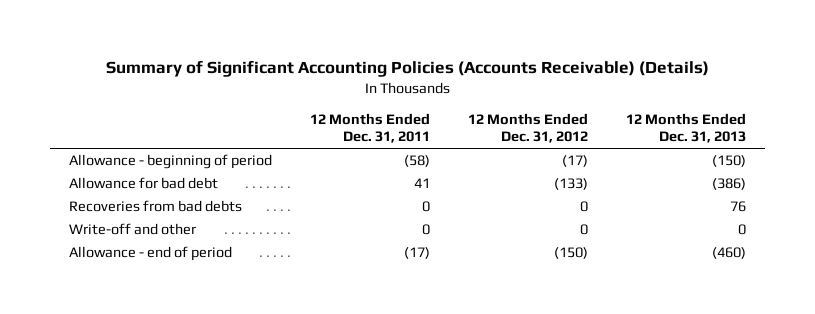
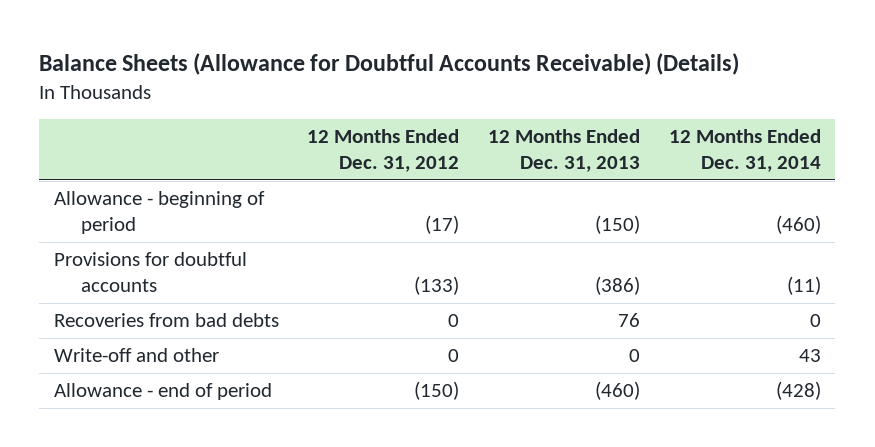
[105,60,709,78] Summary of Significant Accounting Policies (Accounts Receivable) (Details) -> [39,53,740,76] Balance Sheets (Allowance for Doubtful Accounts Receivable) (Details)
[310,113,431,144] 12 Months Ended Dec. 31, 2011 -> none
none -> [669,129,822,173] 12 Months Ended Dec. 31, 2014
[69,177,219,190] Allowance for bad debt -> [53,252,247,292] Provisions for doubtful accounts

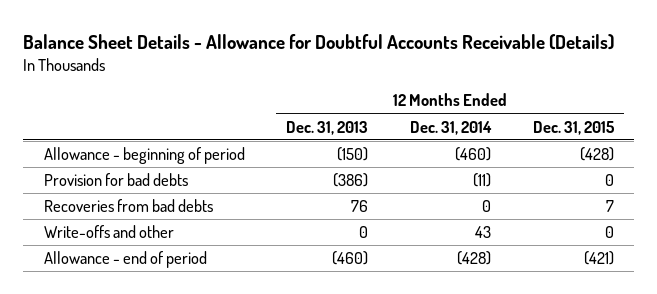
[39,53,740,76] Balance Sheets (Allowance for Doubtful Accounts Receivable) (Details) -> [22,33,614,50] Balance Sheet Details - Allowance for Doubtful Accounts Receivable (Details)
[307,129,460,173] 12 Months Ended Dec. 31, 2012 -> none
none -> [532,120,615,135] Dec. 31, 2015
[53,252,247,292] Provisions for doubtful accounts -> [43,173,188,187] Provision for bad debts
[53,348,219,363] Write-off and other -> [43,225,174,239] Write-offs and other

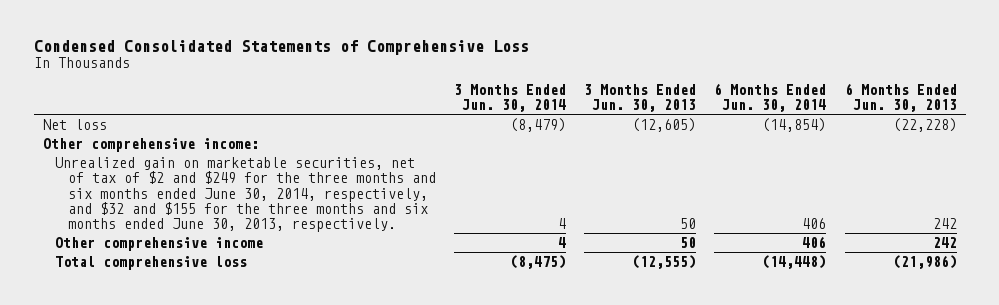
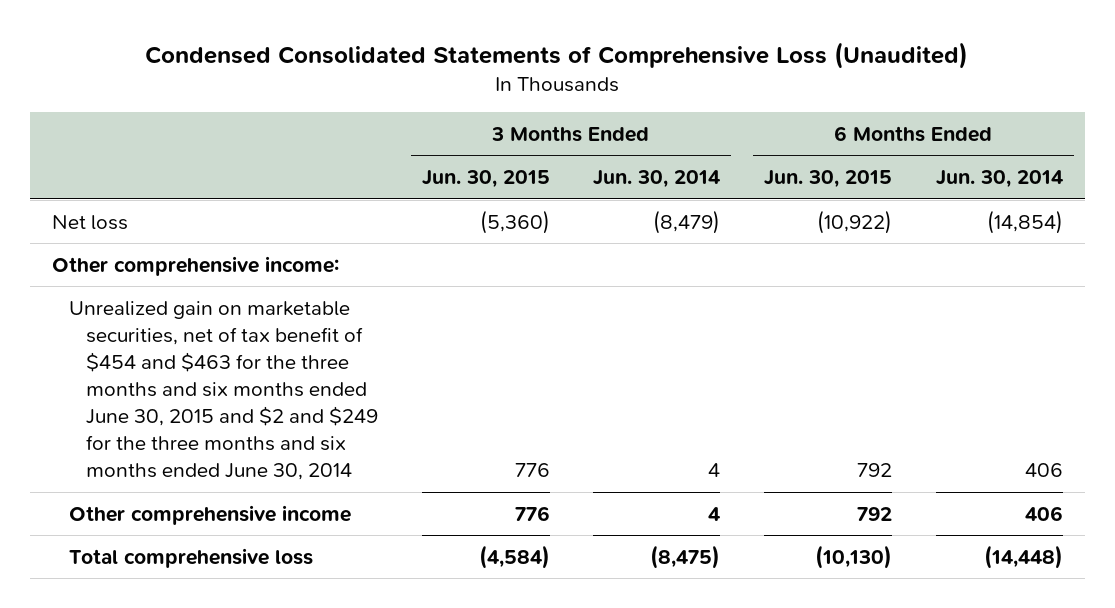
[33,40,529,56] Condensed Consolidated Statements of Comprehensive Loss -> [145,41,969,69] Condensed Consolidated Statements of Comprehensive Loss (Unaudited)
[584,83,697,113] 3 Months Ended Jun. 30, 2013 -> none
[844,82,957,113] 6 Months Ended Jun. 30, 2013 -> none
none -> [421,170,550,189] Jun. 30, 2015
none -> [764,170,893,189] Jun. 30, 2015
[55,156,436,233] Unrealized gain on marketable securities, net of tax of $2 and $249 for the three months and six months ended June 30, 2014, respectively, and $32 and $155 for the three months and six months ended June 30, 2013, respectively. -> [68,300,378,481] Unrealized gain on marketable securities, net of tax benefit of $454 and $463 for the three months and six months ended June 30, 2015 and $2 and $249 for the three months and six months ended June 30, 2014

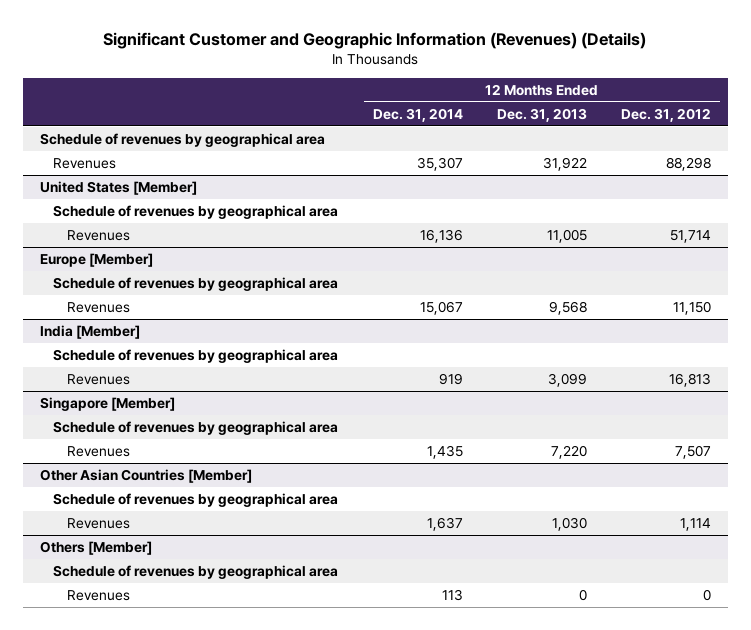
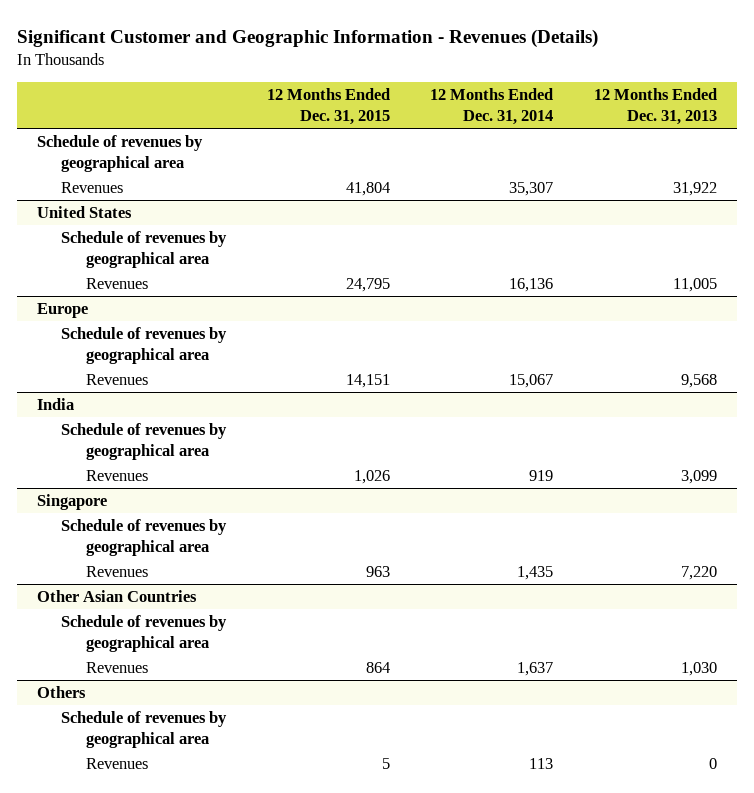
[103,31,647,49] Significant Customer and Geographic Information (Revenues) (Details) -> [16,28,598,48] Significant Customer and Geographic Information - Revenues (Details)
[621,107,712,122] Dec. 31, 2012 -> none
none -> [266,88,390,126] 12 Months Ended Dec. 31, 2015
[39,180,197,195] United States [Member] -> [37,205,133,218] United States
[39,252,153,267] Europe [Member] -> [37,302,89,318] Europe
[39,324,140,339] India [Member] -> [37,397,75,410] India
[39,396,175,411] Singapore [Member] -> [37,493,108,510] Singapore
[39,468,252,483] Other Asian Countries [Member] -> [37,589,198,602] Other Asian Countries
[39,540,152,555] Others [Member] -> [37,685,87,698] Others

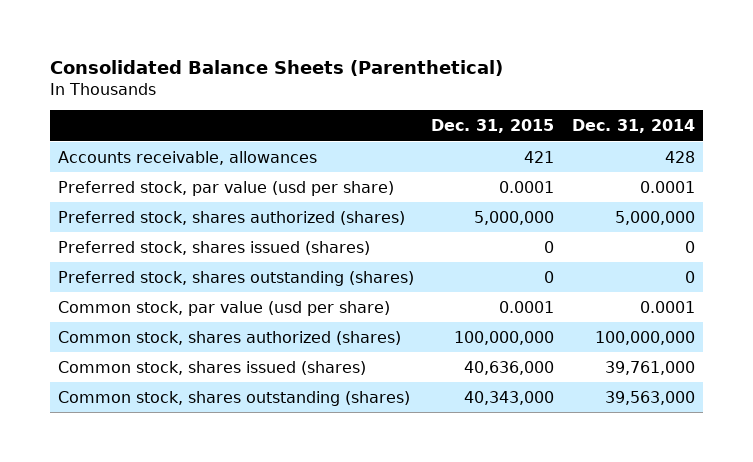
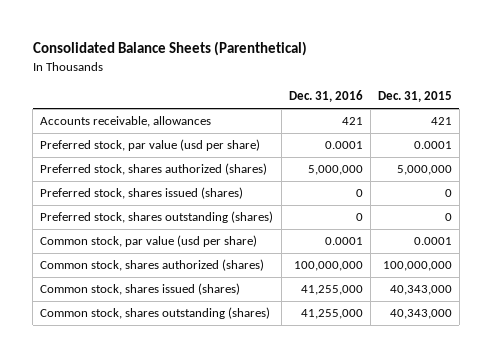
[571,119,695,134] Dec. 31, 2014 -> none
none -> [288,90,363,103] Dec. 31, 2016
[464,360,555,375] 40,636,000 -> [389,285,452,296] 40,343,000

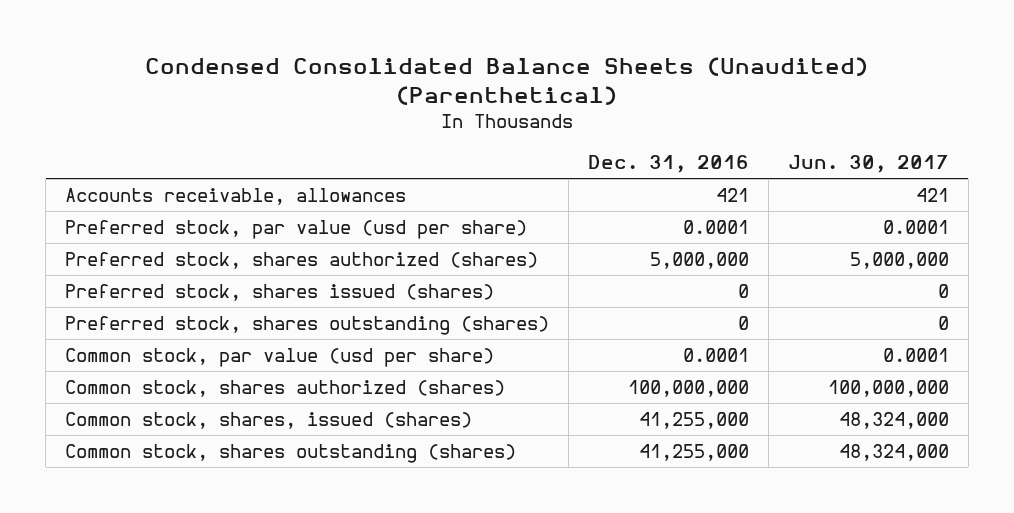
[32,41,307,57] Consolidated Balance Sheets (Parenthetical) -> [144,57,868,106] Condensed Consolidated Balance Sheets (Unaudited) (Parenthetical)
[377,91,452,103] Dec. 31, 2015 -> none
none -> [787,155,949,174] Jun. 30, 2017
[40,283,241,296] Common stock, shares issued (shares) -> [65,411,473,429] Common stock, shares, issued (shares)

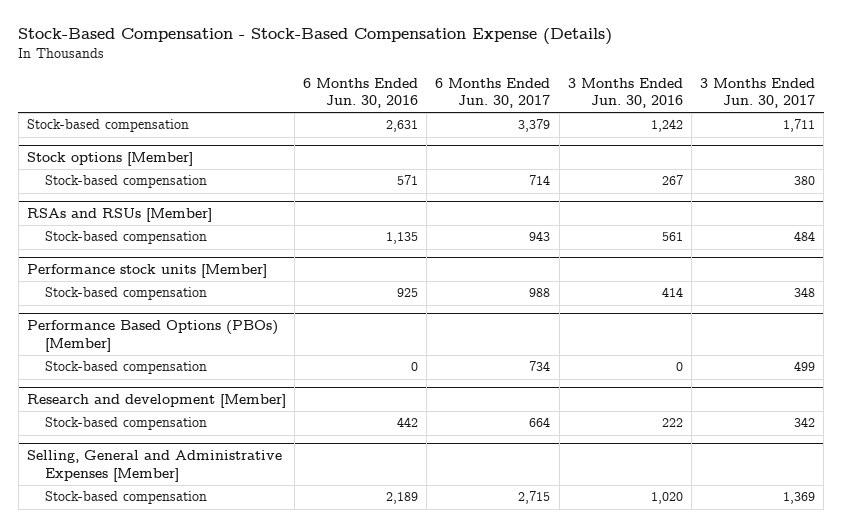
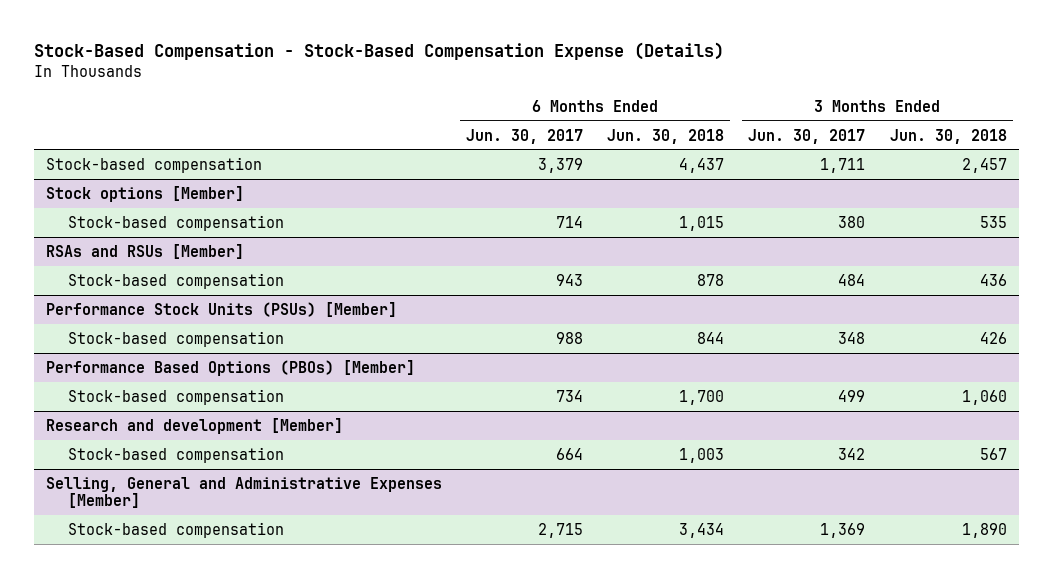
[303,77,419,108] 6 Months Ended Jun. 30, 2016 -> none
[567,77,683,108] 3 Months Ended Jun. 30, 2016 -> none
none -> [607,128,725,144] Jun. 30, 2018
none -> [889,128,1007,144] Jun. 30, 2018
[27,264,268,279] Performance stock units [Member] -> [46,301,398,317] Performance Stock Units (PSUs) [Member]

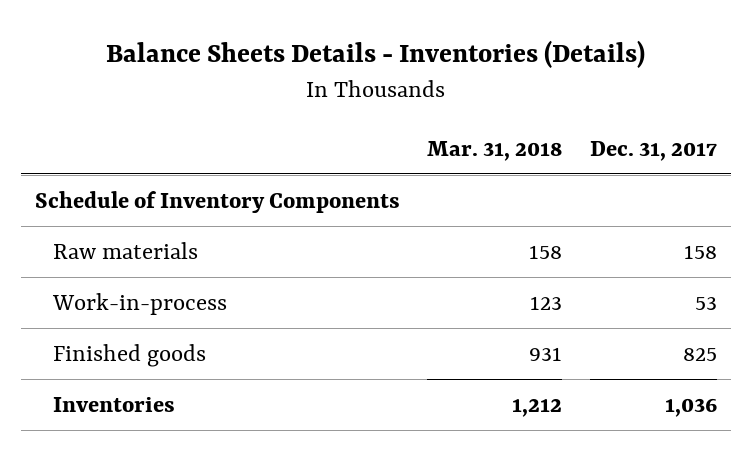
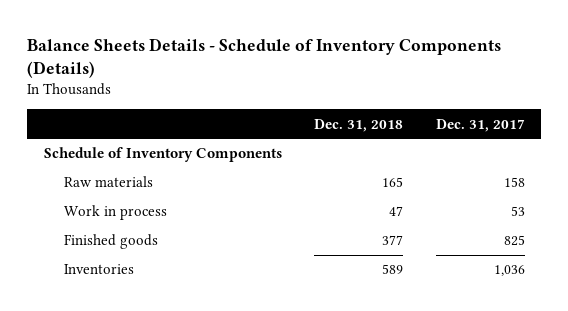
[105,39,645,68] Balance Sheets Details - Inventories (Details) -> [27,37,502,79] Balance Sheets Details - Schedule of Inventory Components (Details)
[427,140,563,161] Mar. 31, 2018 -> none
none -> [314,118,404,132] Dec. 31, 2018
[52,292,228,315] Work-in-process -> [63,205,167,221] Work in process

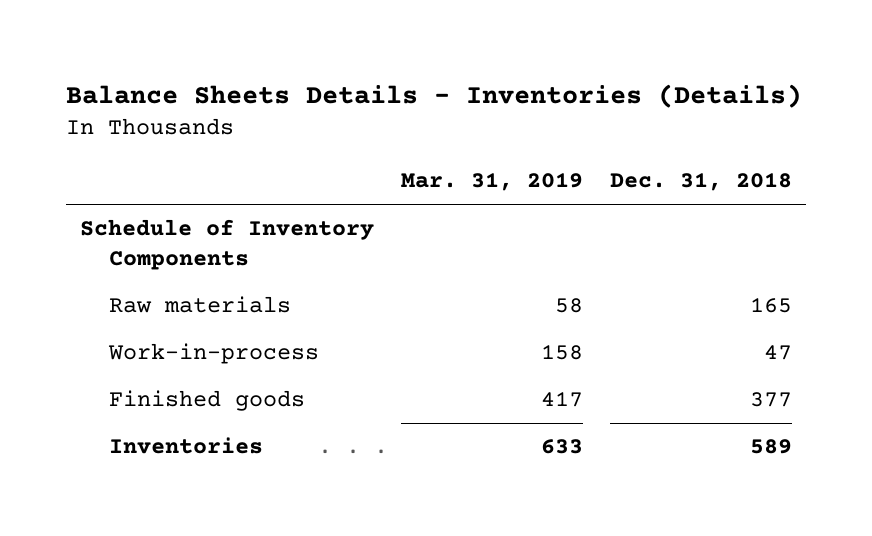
[27,37,502,79] Balance Sheets Details - Schedule of Inventory Components (Details) -> [66,83,803,108] Balance Sheets Details - Inventories (Details)
[435,118,525,132] Dec. 31, 2017 -> none
none -> [401,172,584,192] Mar. 31, 2019
[63,205,167,221] Work in process -> [107,343,319,365] Work-in-process

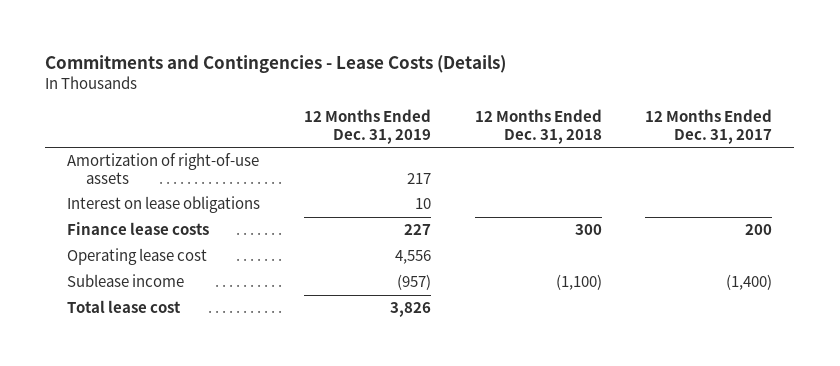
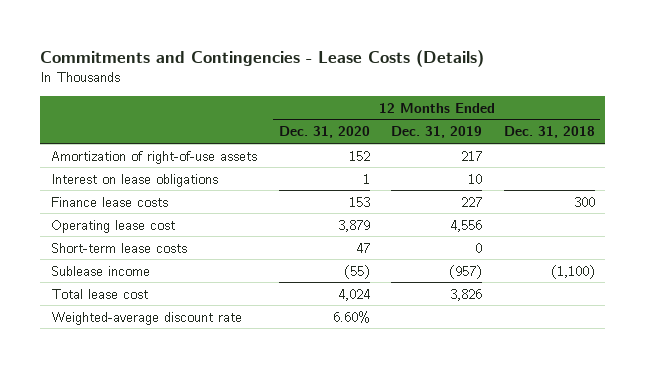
[645,109,773,144] 12 Months Ended Dec. 31, 2017 -> none
none -> [278,126,370,139] Dec. 31, 2020
none -> [51,242,188,253] Short-term lease costs
none -> [51,311,243,325] Weighted-average discount rate

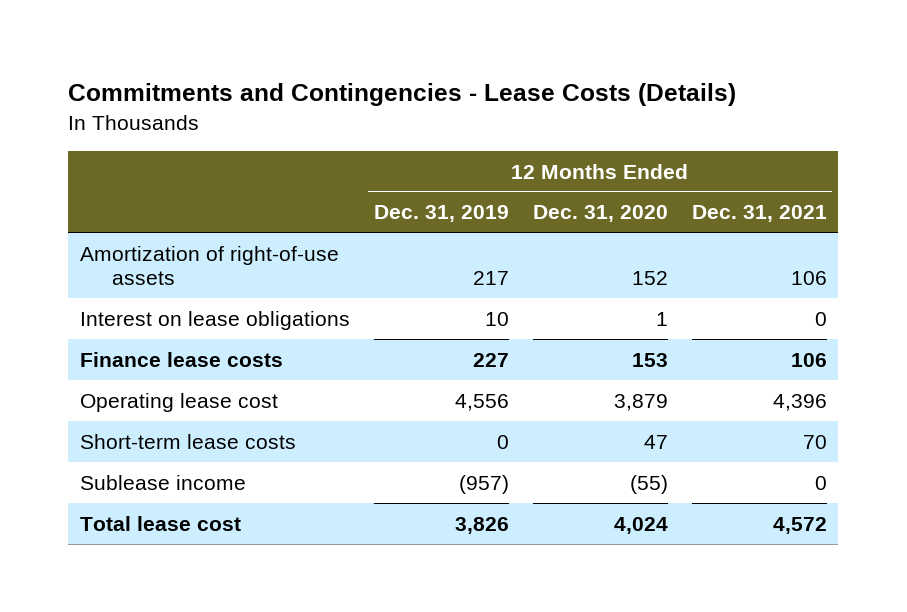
[503,126,595,139] Dec. 31, 2018 -> none
none -> [691,205,827,223] Dec. 31, 2021
[51,311,243,325] Weighted-average discount rate -> none

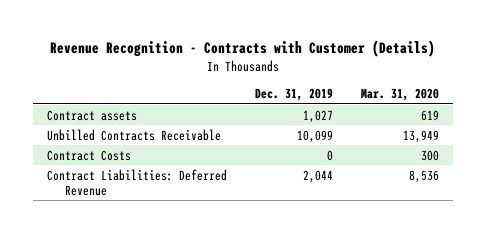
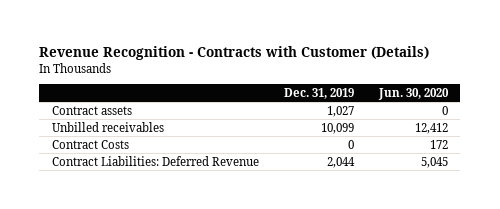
[360,88,439,102] Mar. 31, 2020 -> none
none -> [377,88,449,101] Jun. 30, 2020
[46,128,221,141] Unbilled Contracts Receivable -> [51,121,164,132] Unbilled receivables

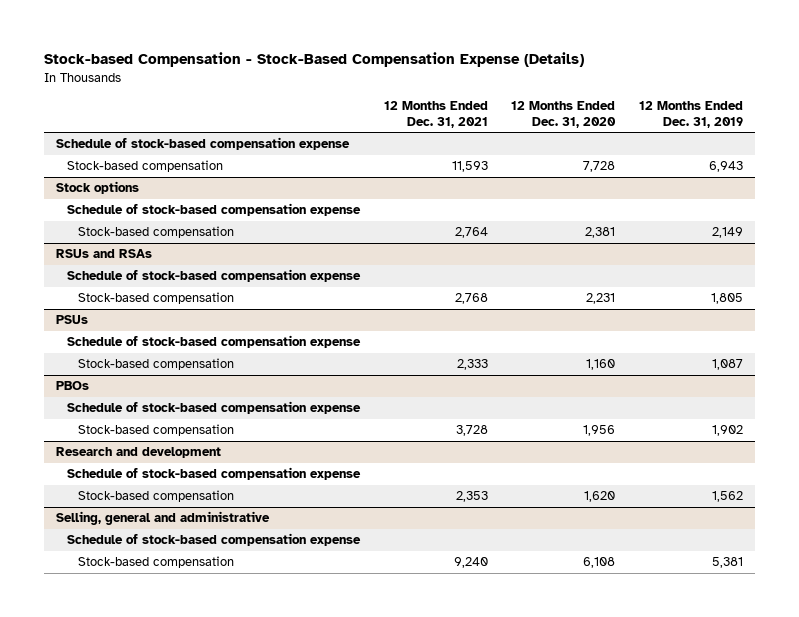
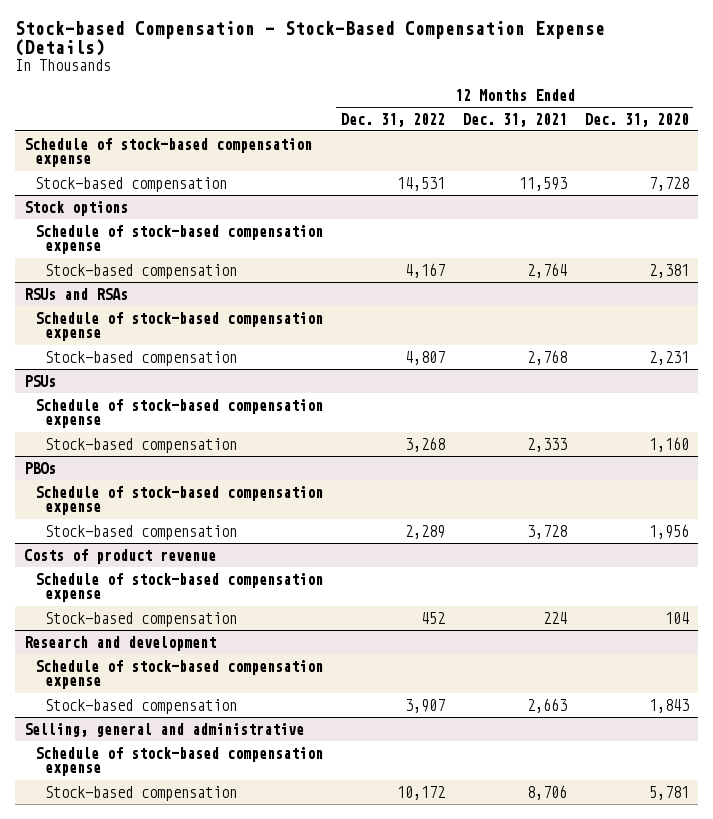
[638,100,743,128] 12 Months Ended Dec. 31, 2019 -> none
none -> [340,112,445,127] Dec. 31, 2022
none -> [24,548,217,564] Costs of product revenue
none -> [34,572,323,603] Schedule of stock-based compensation expense
none -> [45,611,238,627] Stock-based compensation
[455,491,488,503] 2,353 -> [526,697,567,713] 2,663
[584,491,616,503] 1,620 -> [648,698,689,713] 1,843
[453,557,488,569] 9,240 -> [526,784,567,800] 8,706
[583,557,616,569] 6,108 -> [648,785,689,800] 5,781

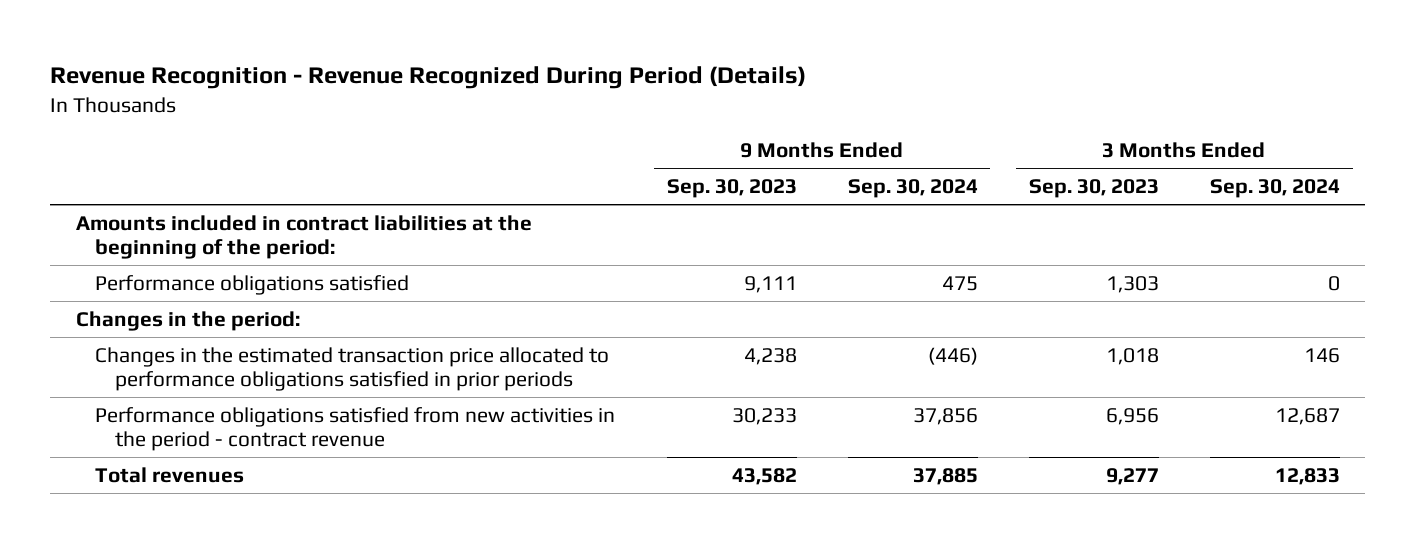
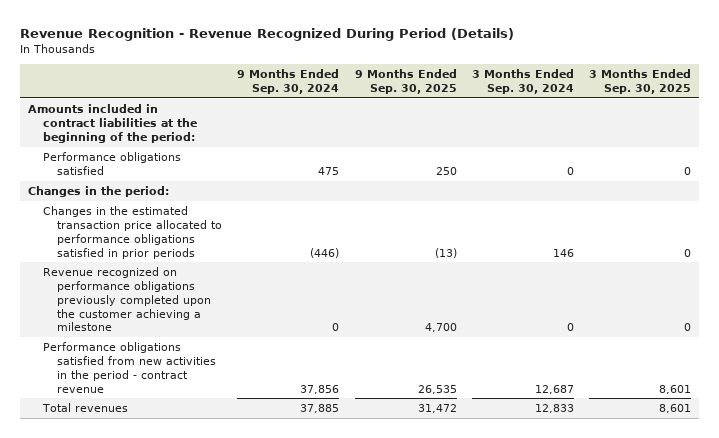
[666,179,797,199] Sep. 30, 2023 -> none
[1028,179,1159,199] Sep. 30, 2023 -> none
none -> [354,69,457,94] 9 Months Ended Sep. 30, 2025
none -> [588,69,691,94] 3 Months Ended Sep. 30, 2025
none -> [42,266,212,332] Revenue recognized on performance obligations previously completed upon the customer achieving a milestone

